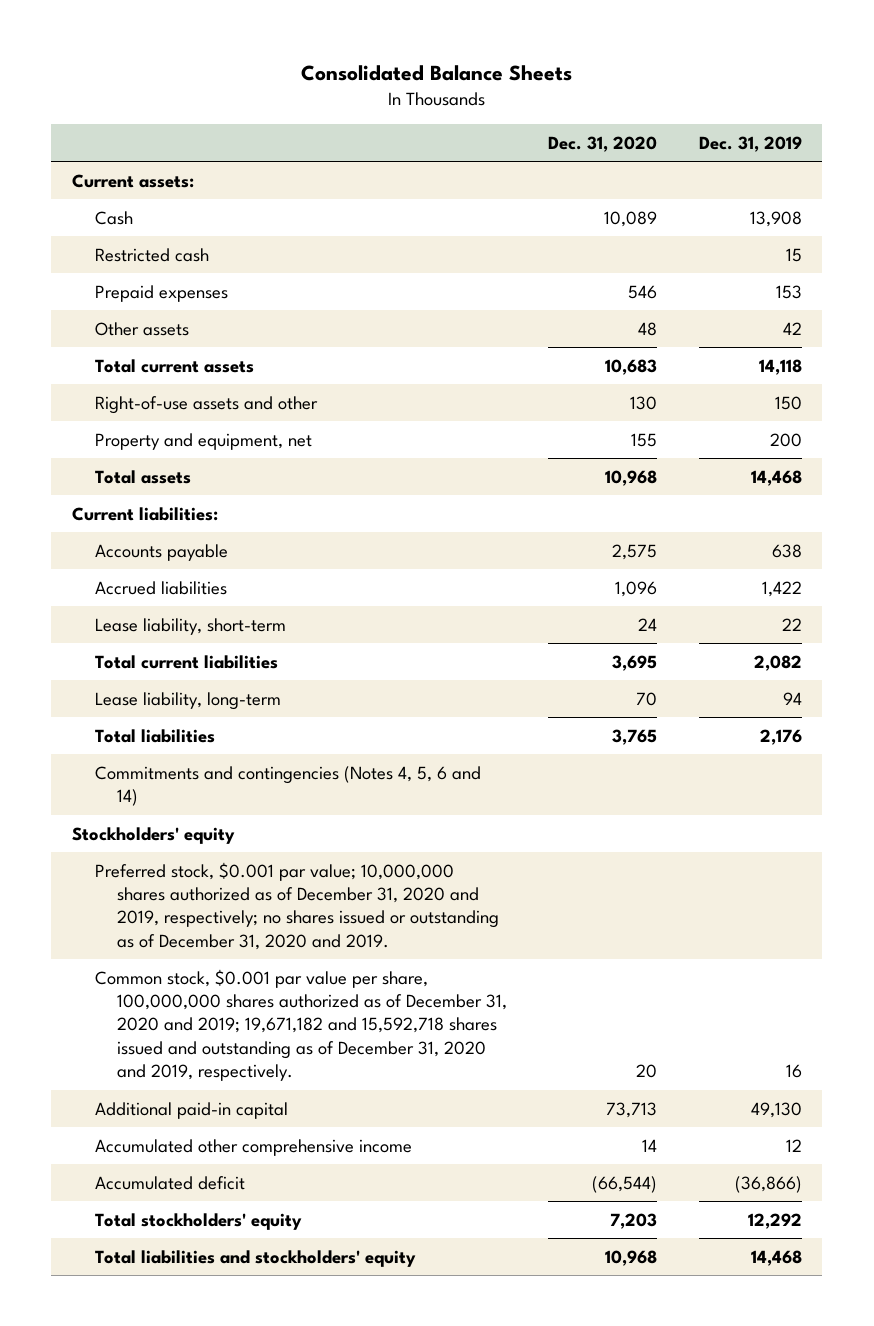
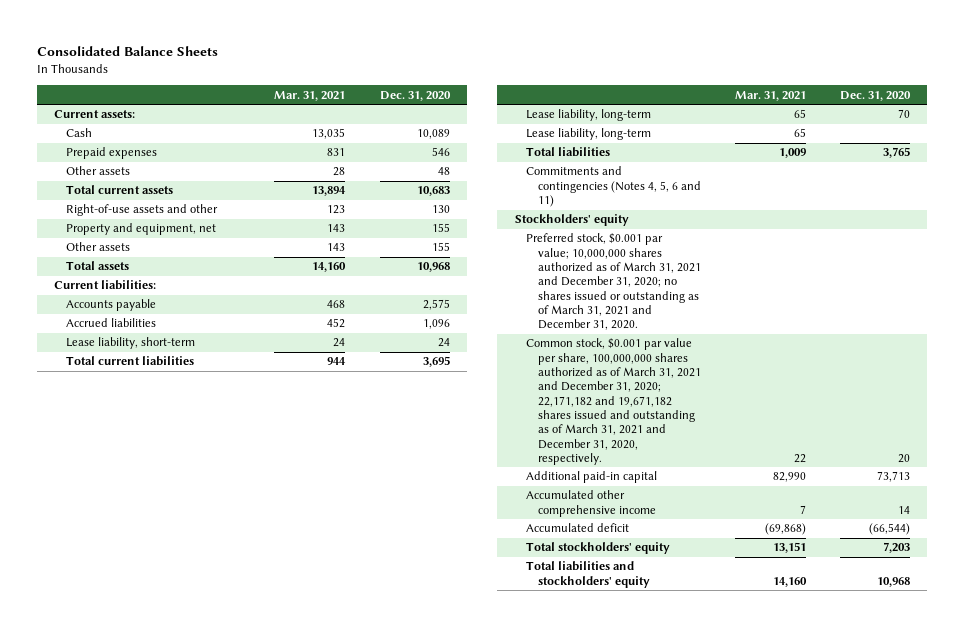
[698,135,802,152] Dec. 31, 2019 -> none
none -> [274,90,346,101] Mar. 31, 2021
[94,247,209,262] Restricted cash -> none
none -> [65,242,130,252] Other assets
none -> [526,128,652,141] Lease liability, long-term
[94,765,481,807] Commitments and contingencies (Notes 4, 5, 6 and 14) -> [526,166,701,208] Commitments and contingencies (Notes 4, 5, 6 and 11)
[94,861,500,950] Preferred stock, $0.001 par value; 10,000,000 shares authorized as of December 31, 2020 and 2019, respectively; no shares issued or outstanding as of December 31, 2020 and 2019. -> [526,233,701,331] Preferred stock, $0.001 par value; 10,000,000 shares authorized as of March 31, 2021 and December 31, 2020; no shares issued or outstanding as of March 31, 2021 and December 31, 2020.
[94,968,508,1082] Common stock, $0.001 par value per share, 100,000,000 shares authorized as of December 31, 2020 and 2019; 19,671,182 and 15,592,718 shares issued and outstanding as of December 31, 2020 and 2019, respectively. -> [526,338,701,465] Common stock, $0.001 par value per share, 100,000,000 shares authorized as of March 31, 2021 and December 31, 2020; 22,171,182 and 19,671,182 shares issued and outstanding as of March 31, 2021 and December 31, 2020, respectively.

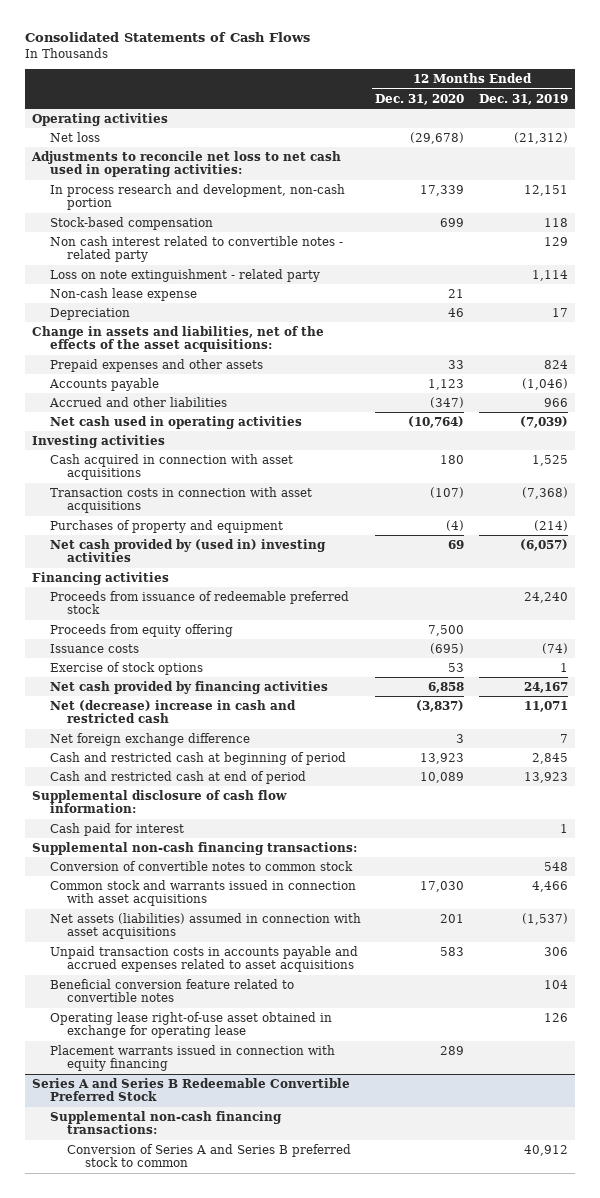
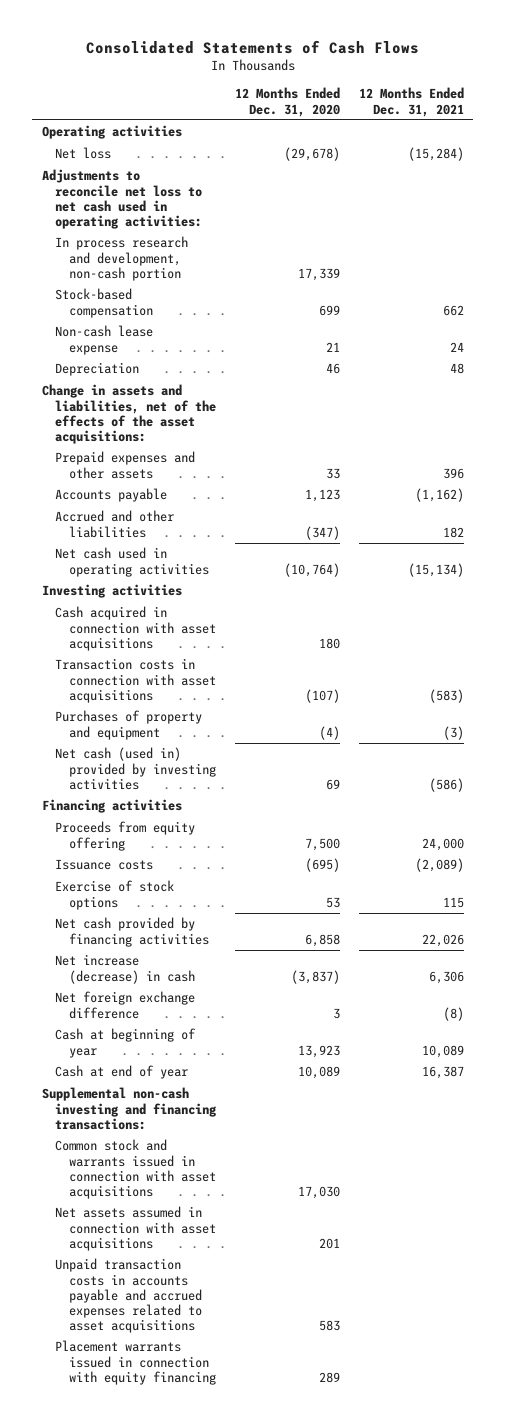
[479,93,569,105] Dec. 31, 2019 -> none
none -> [358,87,464,117] 12 Months Ended Dec. 31, 2021
[49,235,343,263] Non cash interest related to convertible notes - related party -> none
[49,268,320,282] Loss on note extinguishment - related party -> none
[49,538,326,563] Net cash provided by (used in) investing activities -> [55,747,217,790] Net cash (used in) provided by investing activities
[49,590,349,615] Proceeds from issuance of redeemable preferred stock -> none
[49,699,296,724] Net (decrease) increase in cash and restricted cash -> [55,954,196,984] Net increase (decrease) in cash
[32,789,288,814] Supplemental disclosure of cash flow information: -> none
[49,822,184,836] Cash paid for interest -> none
[49,860,353,871] Conversion of convertible notes to common stock -> none
[49,751,346,765] Cash and restricted cash at beginning of period -> [55,1028,197,1058] Cash at beginning of year
[49,770,306,784] Cash and restricted cash at end of period -> [55,1065,189,1080] Cash at end of year
[32,841,358,855] Supplemental non-cash financing transactions: -> [41,1087,218,1130] Supplemental non-cash investing and financing transactions:
[49,912,361,940] Net assets (liabilities) assumed in connection with asset acquisitions -> [55,1206,217,1251] Net assets assumed in connection with asset acquisitions
[49,978,294,1003] Beneficial conversion feature related to convertible notes -> none
[49,1011,332,1039] Operating lease right-of-use asset obtained in exchange for operating lease -> none
[32,1077,351,1102] Series A and Series B Redeemable Convertible Preferred Stock -> none
[49,1110,282,1135] Supplemental non-cash financing transactions: -> none
[67,1143,352,1168] Conversion of Series A and Series B preferred stock to common -> none

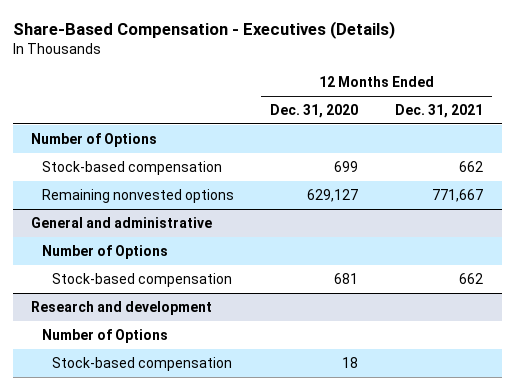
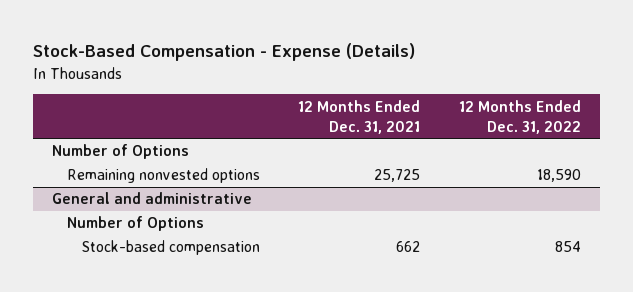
[12,20,395,39] Share-Based Compensation - Executives (Details) -> [32,43,415,62] Stock-Based Compensation - Expense (Details)
[270,103,359,118] Dec. 31, 2020 -> none
none -> [458,99,581,134] 12 Months Ended Dec. 31, 2022
[41,160,222,175] Stock-based compensation -> none
[432,188,484,202] 771,667 -> [374,169,421,183] 25,725
[31,300,213,315] Research and development -> none
[41,328,168,343] Number of Options -> none
[52,356,233,371] Stock-based compensation -> none

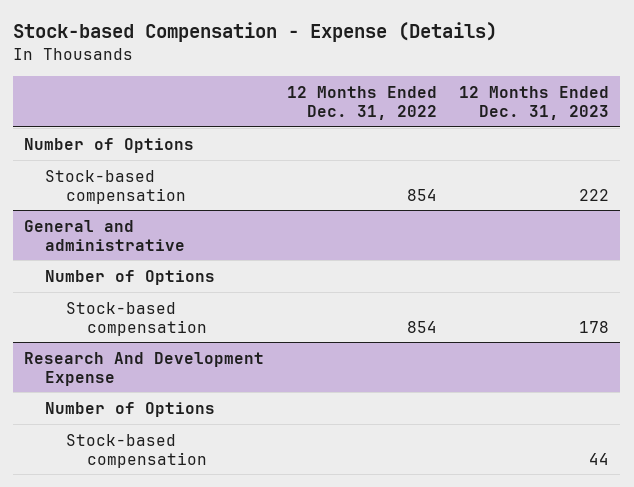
[32,43,415,62] Stock-Based Compensation - Expense (Details) -> [13,22,498,43] Stock-based Compensation - Expense (Details)
[298,99,421,134] 12 Months Ended Dec. 31, 2021 -> none
none -> [459,85,610,120] 12 Months Ended Dec. 31, 2023
[66,168,260,184] Remaining nonvested options -> none
none -> [45,169,186,204] Stock-based compensation
none -> [24,351,265,386] Research And Development Expense
none -> [45,401,216,417] Number of Options
none -> [65,433,207,468] Stock-based compensation

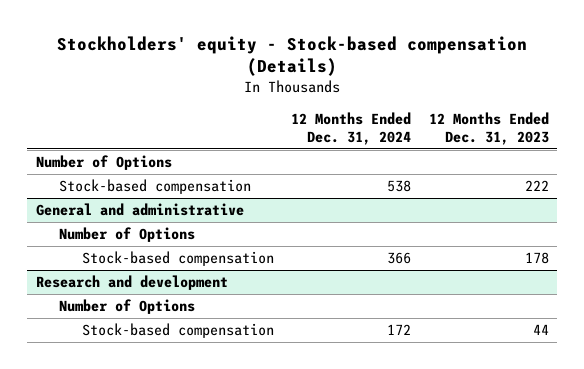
[13,22,498,43] Stock-based Compensation - Expense (Details) -> [57,35,528,77] Stockholders' equity - Stock-based compensation (Details)
[286,85,437,120] 12 Months Ended Dec. 31, 2022 -> none
none -> [291,111,412,145] 12 Months Ended Dec. 31, 2024
[24,351,265,386] Research And Development Expense -> [35,275,228,291] Research and development

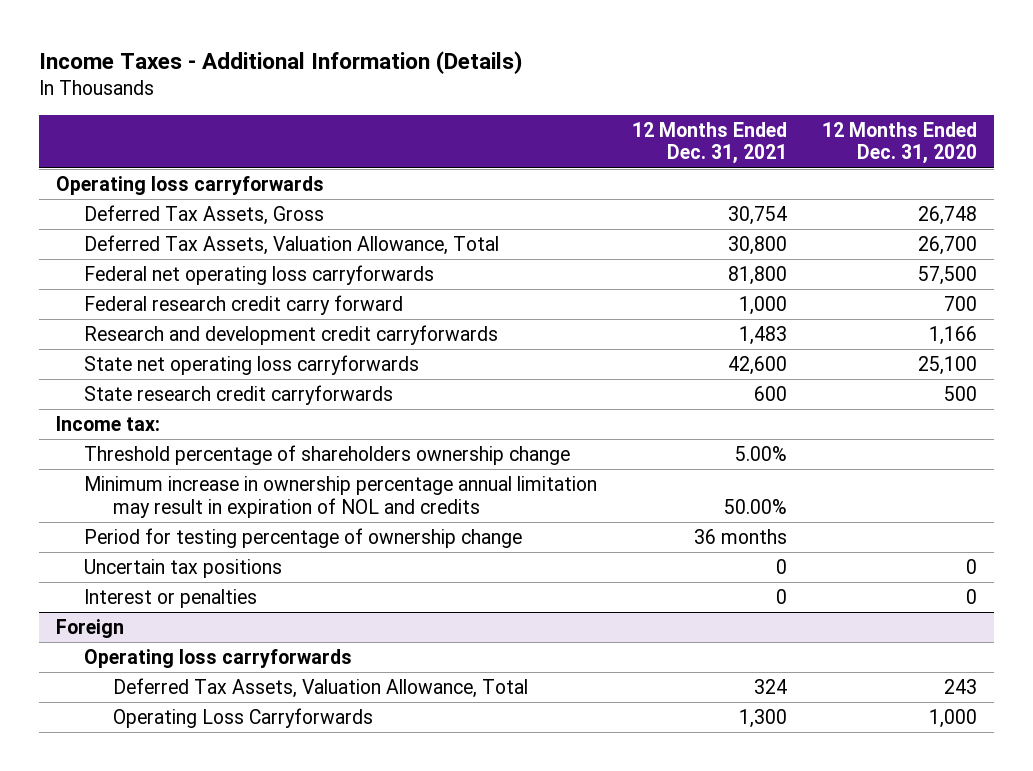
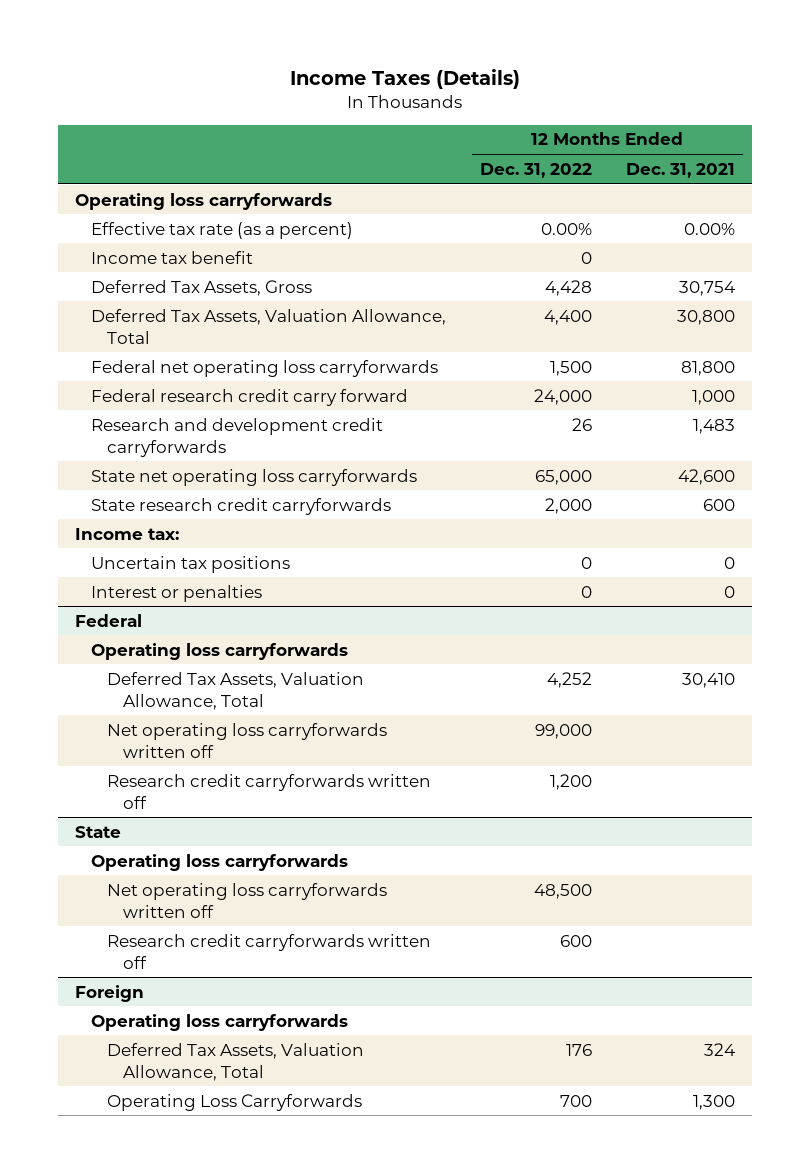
[38,50,522,74] Income Taxes - Additional Information (Details) -> [290,68,521,89] Income Taxes (Details)
[821,121,977,165] 12 Months Ended Dec. 31, 2020 -> none
none -> [479,162,592,178] Dec. 31, 2022
none -> [91,221,354,239] Effective tax rate (as a percent)
none -> [91,250,254,264] Income tax benefit
[84,445,571,466] Threshold percentage of shareholders ownership change -> none
[84,476,598,518] Minimum increase in ownership percentage annual limitation may result in expiration of NOL and credits -> none
[84,528,523,549] Period for testing percentage of ownership change -> none
none -> [75,613,143,627] Federal
none -> [91,642,349,660] Operating loss carryforwards
none -> [106,671,364,710] Deferred Tax Assets, Valuation Allowance, Total
none -> [106,722,387,758] Net operating loss carryforwards written off
none -> [106,773,431,809] Research credit carryforwards written off
none -> [75,825,122,838] State
none -> [91,853,349,871] Operating loss carryforwards
none -> [106,882,387,918] Net operating loss carryforwards written off
none -> [106,933,431,969] Research credit carryforwards written off

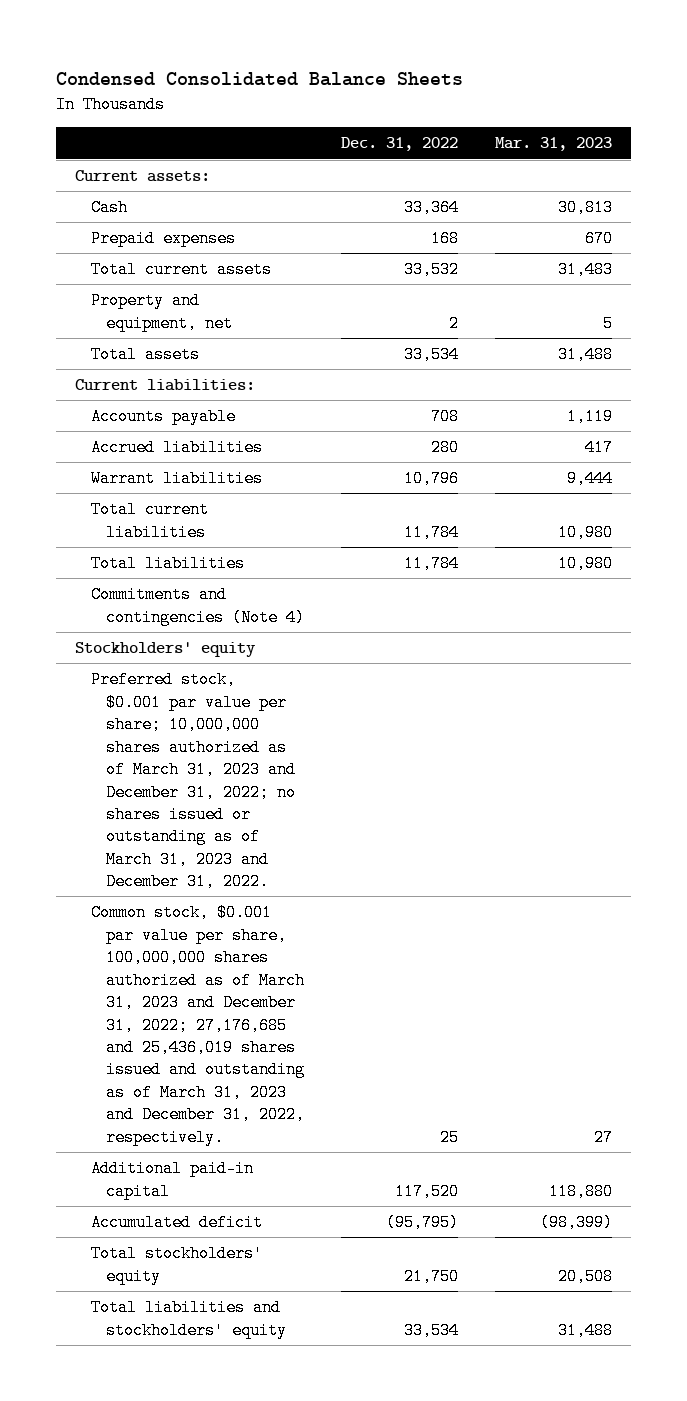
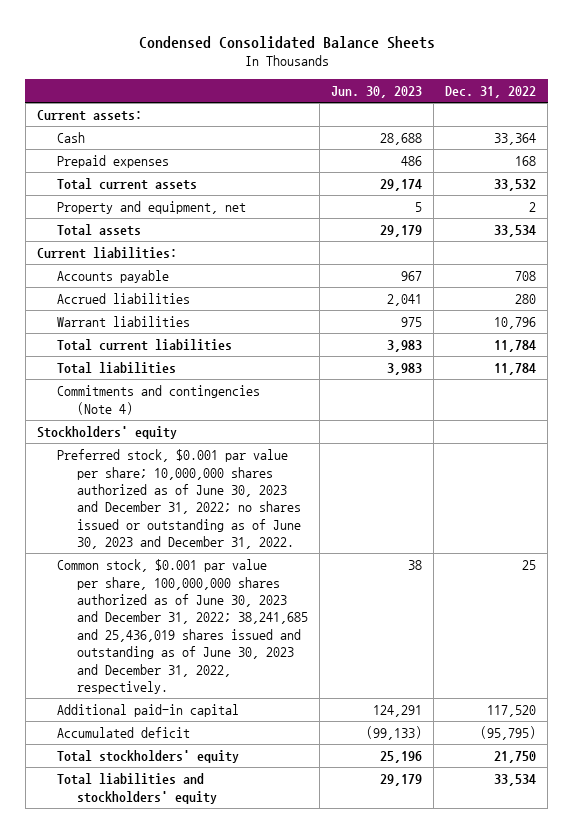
[495,137,613,152] Mar. 31, 2023 -> none
none -> [331,86,423,99] Jun. 30, 2023
[90,671,297,891] Preferred stock, $0.001 par value per share; 10,000,000 shares authorized as of March 31, 2023 and December 31, 2022; no shares issued or outstanding as of March 31, 2023 and December 31, 2022. -> [57,449,302,550] Preferred stock, $0.001 par value per share; 10,000,000 shares authorized as of June 30, 2023 and December 31, 2022; no shares issued or outstanding as of June 30, 2023 and December 31, 2022.
[90,904,306,1146] Common stock, $0.001 par value per share, 100,000,000 shares authorized as of March 31, 2023 and December 31, 2022; 27,176,685 and 25,436,019 shares issued and outstanding as of March 31, 2023 and December 31, 2022, respectively. -> [57,559,309,694] Common stock, $0.001 par value per share, 100,000,000 shares authorized as of June 30, 2023 and December 31, 2022; 38,241,685 and 25,436,019 shares issued and outstanding as of June 30, 2023 and December 31, 2022, respectively.

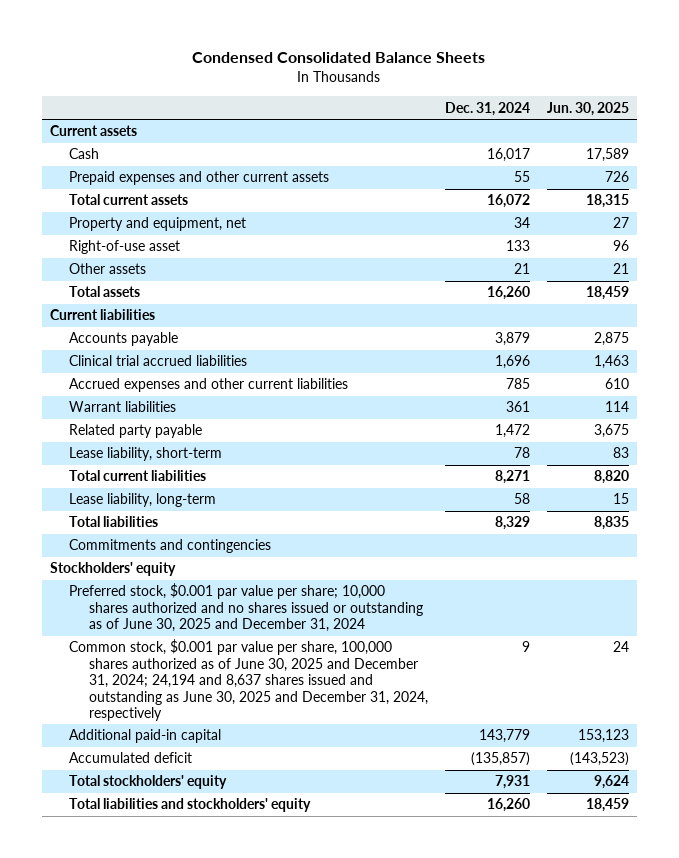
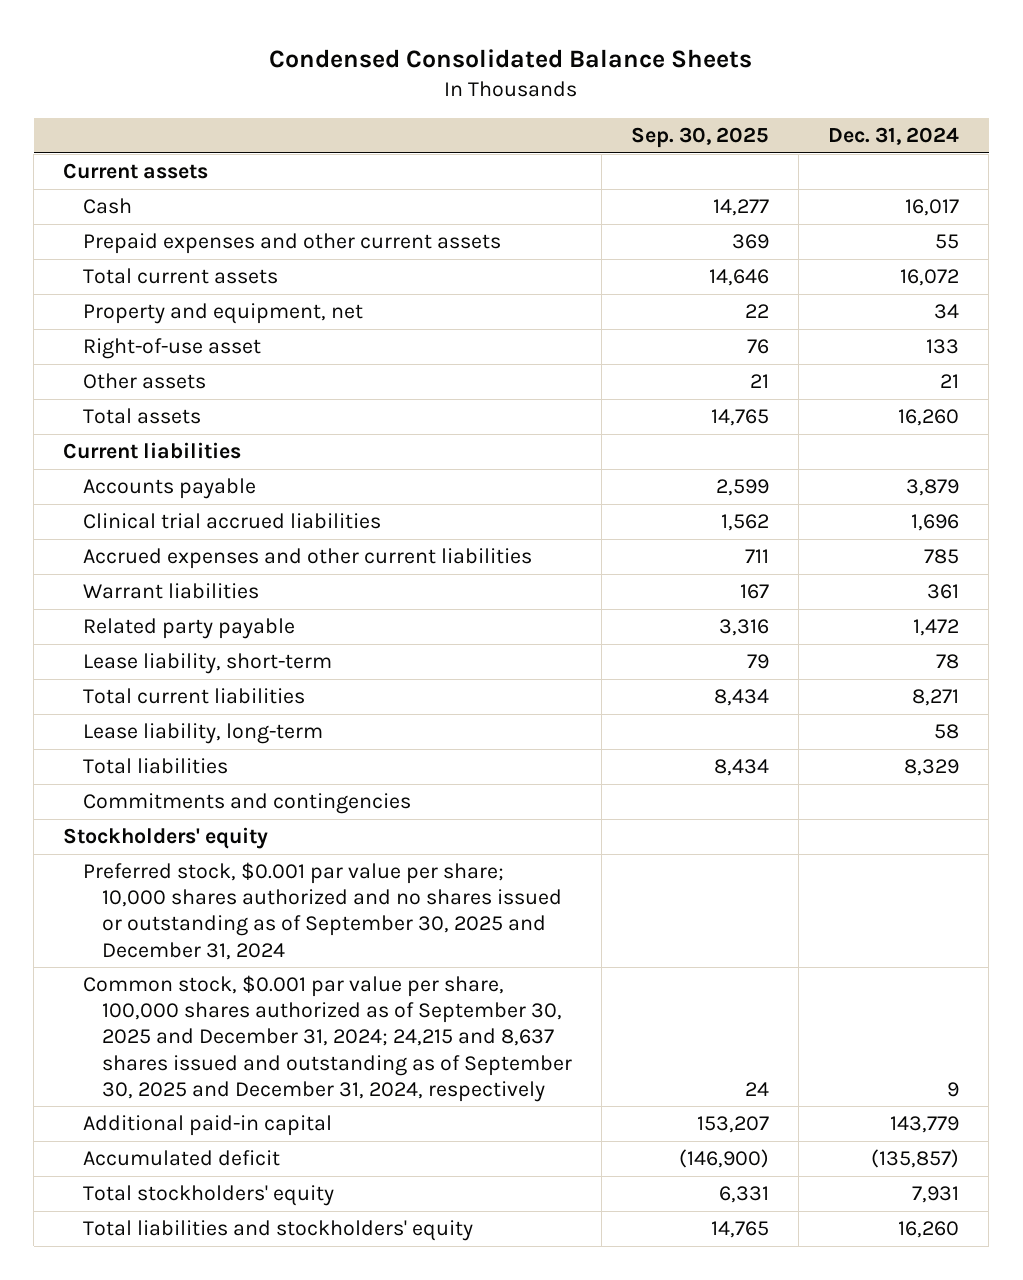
[546,101,629,116] Jun. 30, 2025 -> none
none -> [631,127,770,149] Sep. 30, 2025
[69,583,423,633] Preferred stock, $0.001 par value per share; 10,000 shares authorized and no shares issued or outstanding as of June 30, 2025 and December 31, 2024 -> [82,862,563,960] Preferred stock, $0.001 par value per share; 10,000 shares authorized and no shares issued or outstanding as of September 30, 2025 and December 31, 2024
[69,639,428,721] Common stock, $0.001 par value per share, 100,000 shares authorized as of June 30, 2025 and December 31, 2024; 24,194 and 8,637 shares issued and outstanding as June 30, 2025 and December 31, 2024, respectively -> [82,975,573,1102] Common stock, $0.001 par value per share, 100,000 shares authorized as of September 30, 2025 and December 31, 2024; 24,215 and 8,637 shares issued and outstanding as of September 30, 2025 and December 31, 2024, respectively

